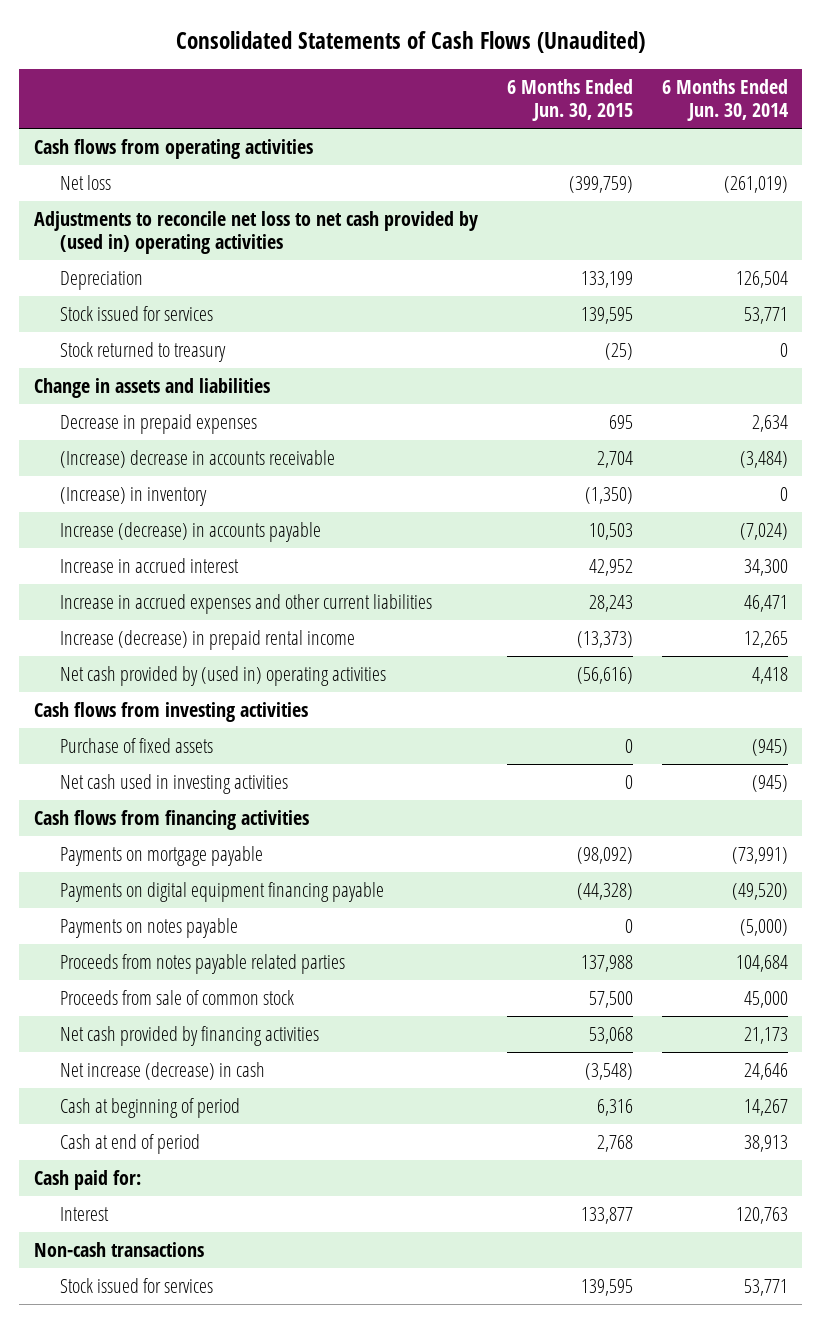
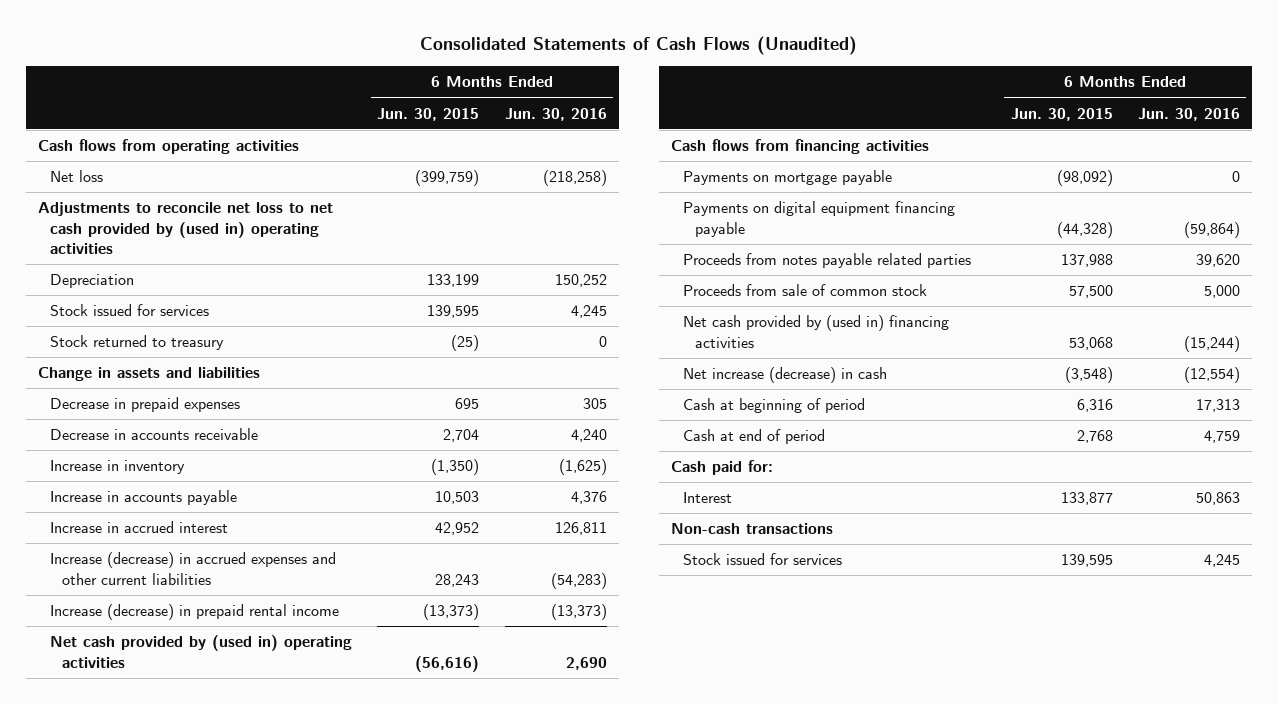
[661,78,788,122] 6 Months Ended Jun. 30, 2014 -> none
none -> [504,107,607,121] Jun. 30, 2016
[59,449,335,468] (Increase) decrease in accounts receivable -> [50,428,259,441] Decrease in accounts receivable
[59,486,207,506] (Increase) in inventory -> [50,460,186,475] Increase in inventory
[59,521,321,542] Increase (decrease) in accounts payable -> [50,490,238,506] Increase in accounts payable
[59,593,432,614] Increase in accrued expenses and other current liabilities -> [50,552,337,585] Increase (decrease) in accrued expenses and other current liabilities
[33,701,308,722] Cash flows from investing activities -> none
[59,737,213,753] Purchase of fixed assets -> none
[59,773,288,794] Net cash used in investing activities -> none
[59,917,238,938] Payments on notes payable -> none
[59,1025,319,1046] Net cash provided by financing activities -> [683,315,950,348] Net cash provided by (used in) financing activities

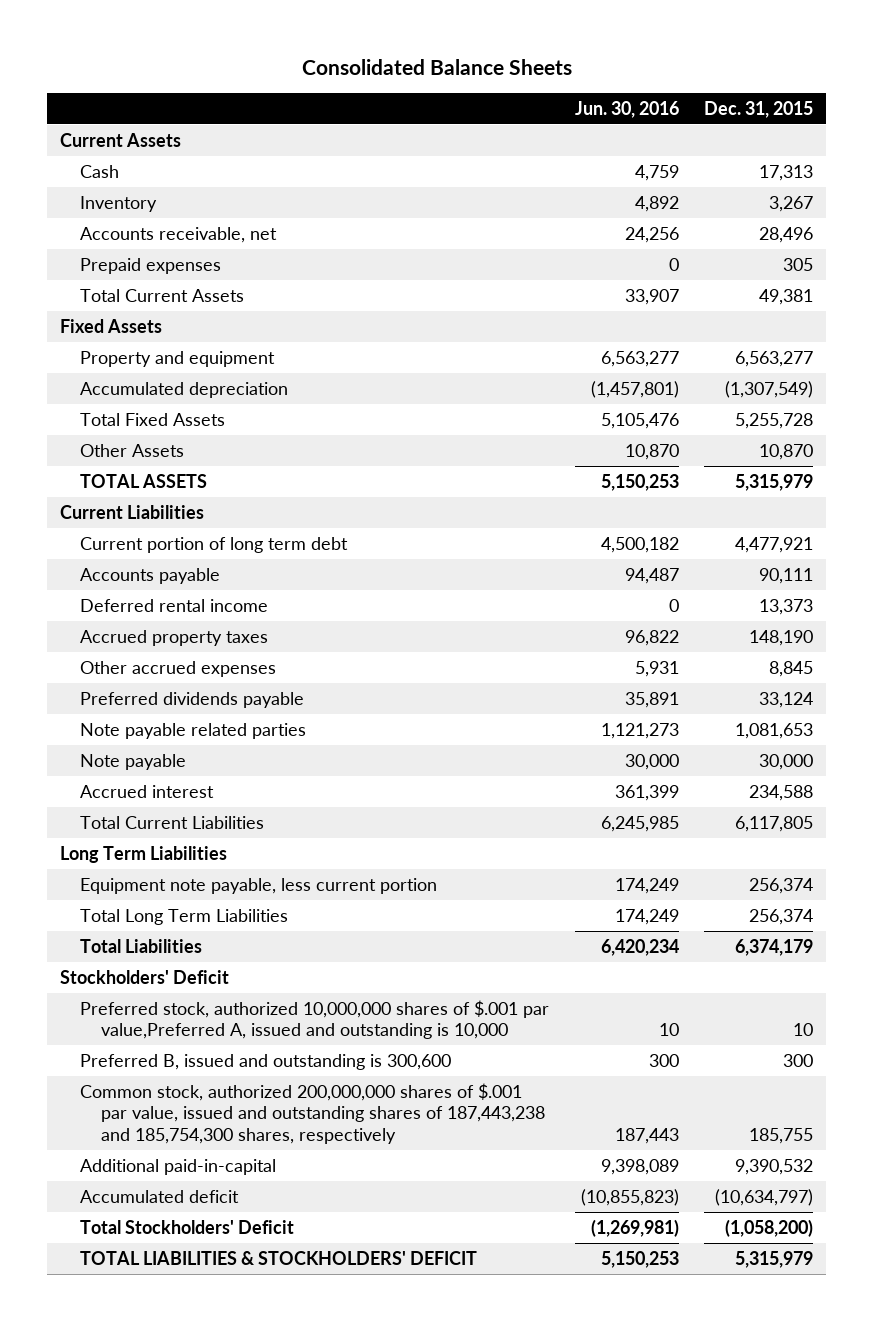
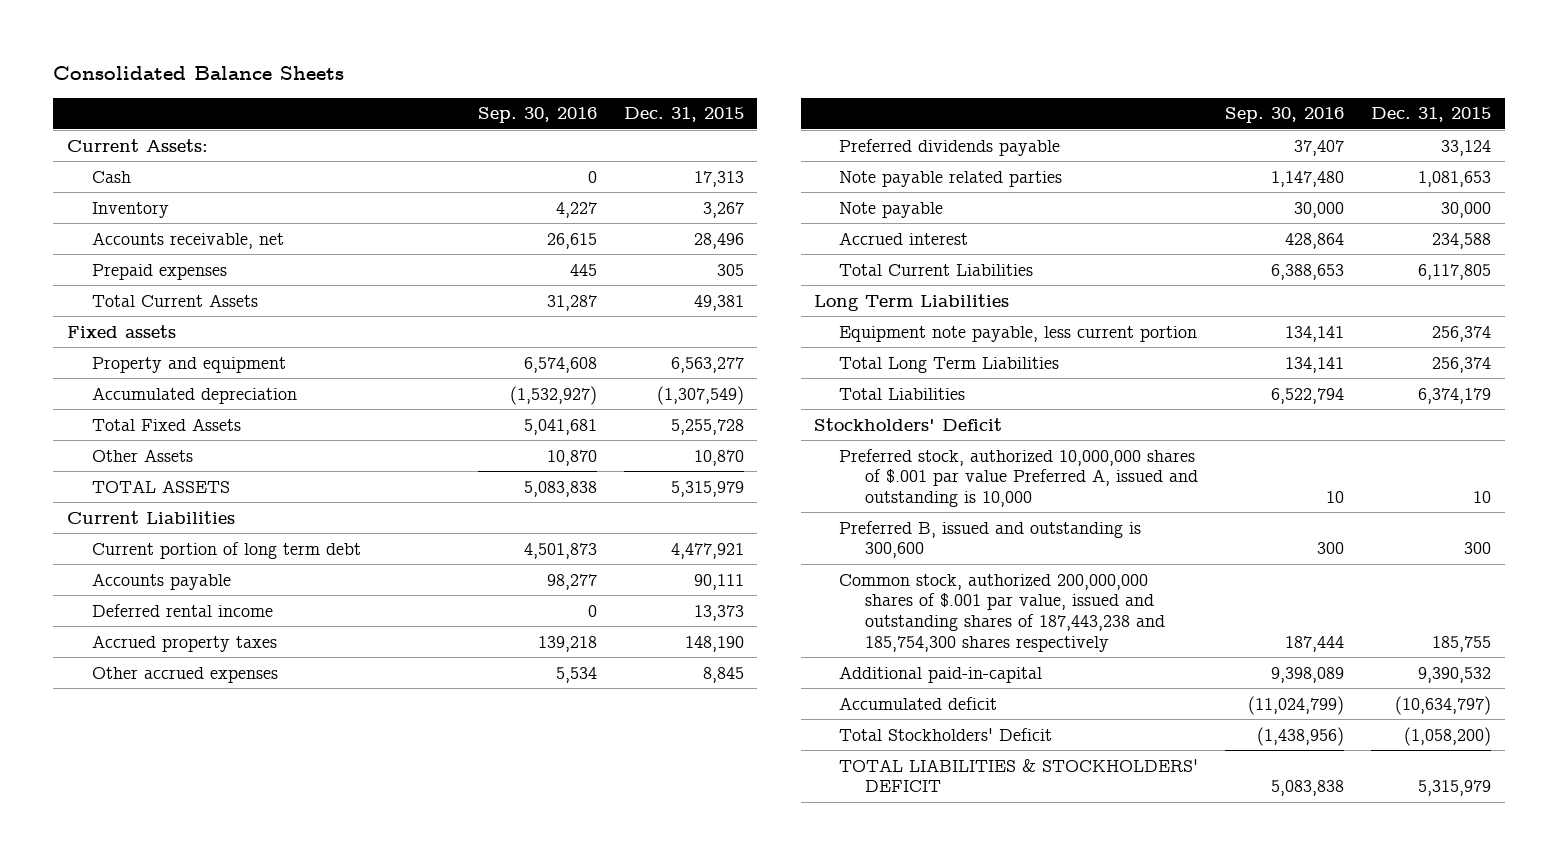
[574,100,679,118] Jun. 30, 2016 -> none
none -> [477,107,597,124] Sep. 30, 2016
[59,132,181,147] Current Assets -> [66,138,208,152] Current Assets:
[59,318,162,333] Fixed Assets -> [66,324,176,338] Fixed assets
[80,999,550,1040] Preferred stock, authorized 10,000,000 shares of $.001 par value,Preferred A, issued and outstanding is 10,000 -> [839,448,1198,507] Preferred stock, authorized 10,000,000 shares of $.001 par value Preferred A, issued and outstanding is 10,000
[80,1082,545,1144] Common stock, authorized 200,000,000 shares of $.001 par value, issued and outstanding shares of 187,443,238 and 185,754,300 shares, respectively -> [839,573,1165,652] Common stock, authorized 200,000,000 shares of $.001 par value, issued and outstanding shares of 187,443,238 and 185,754,300 shares respectively

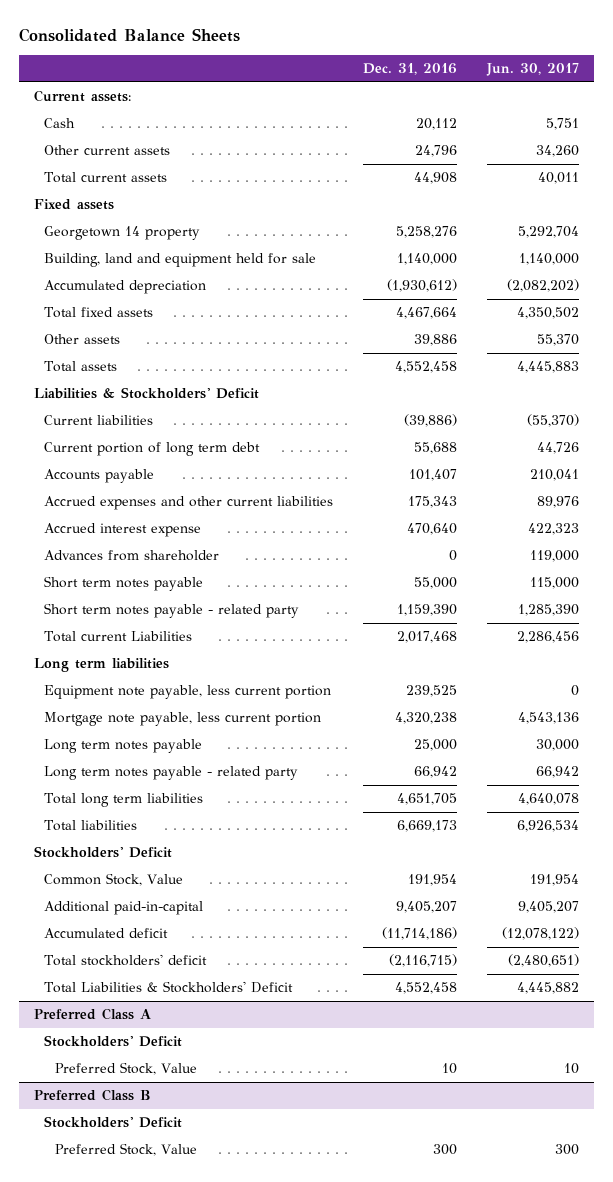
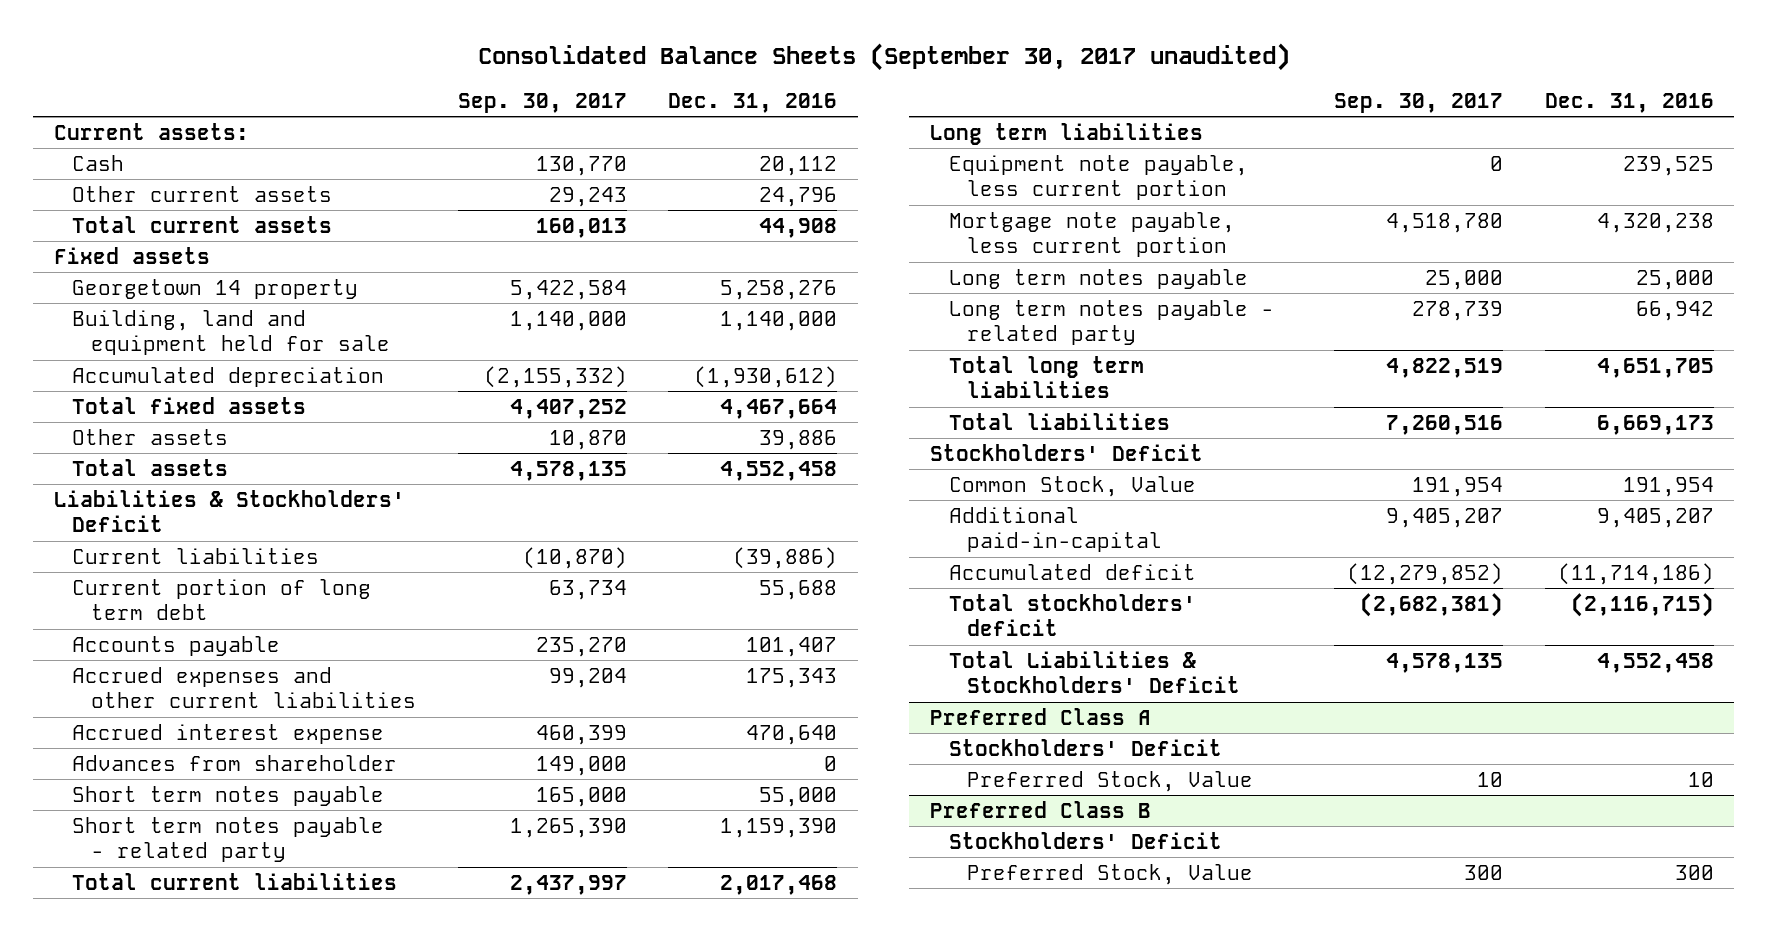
[18,27,240,42] Consolidated Balance Sheets -> [477,43,1290,72] Consolidated Balance Sheets (September 30, 2017 unaudited)
[485,63,579,77] Jun. 30, 2017 -> none
none -> [457,92,627,113] Sep. 30, 2017
[44,631,193,643] Total current Liabilities -> [72,872,398,890] Total current liabilities

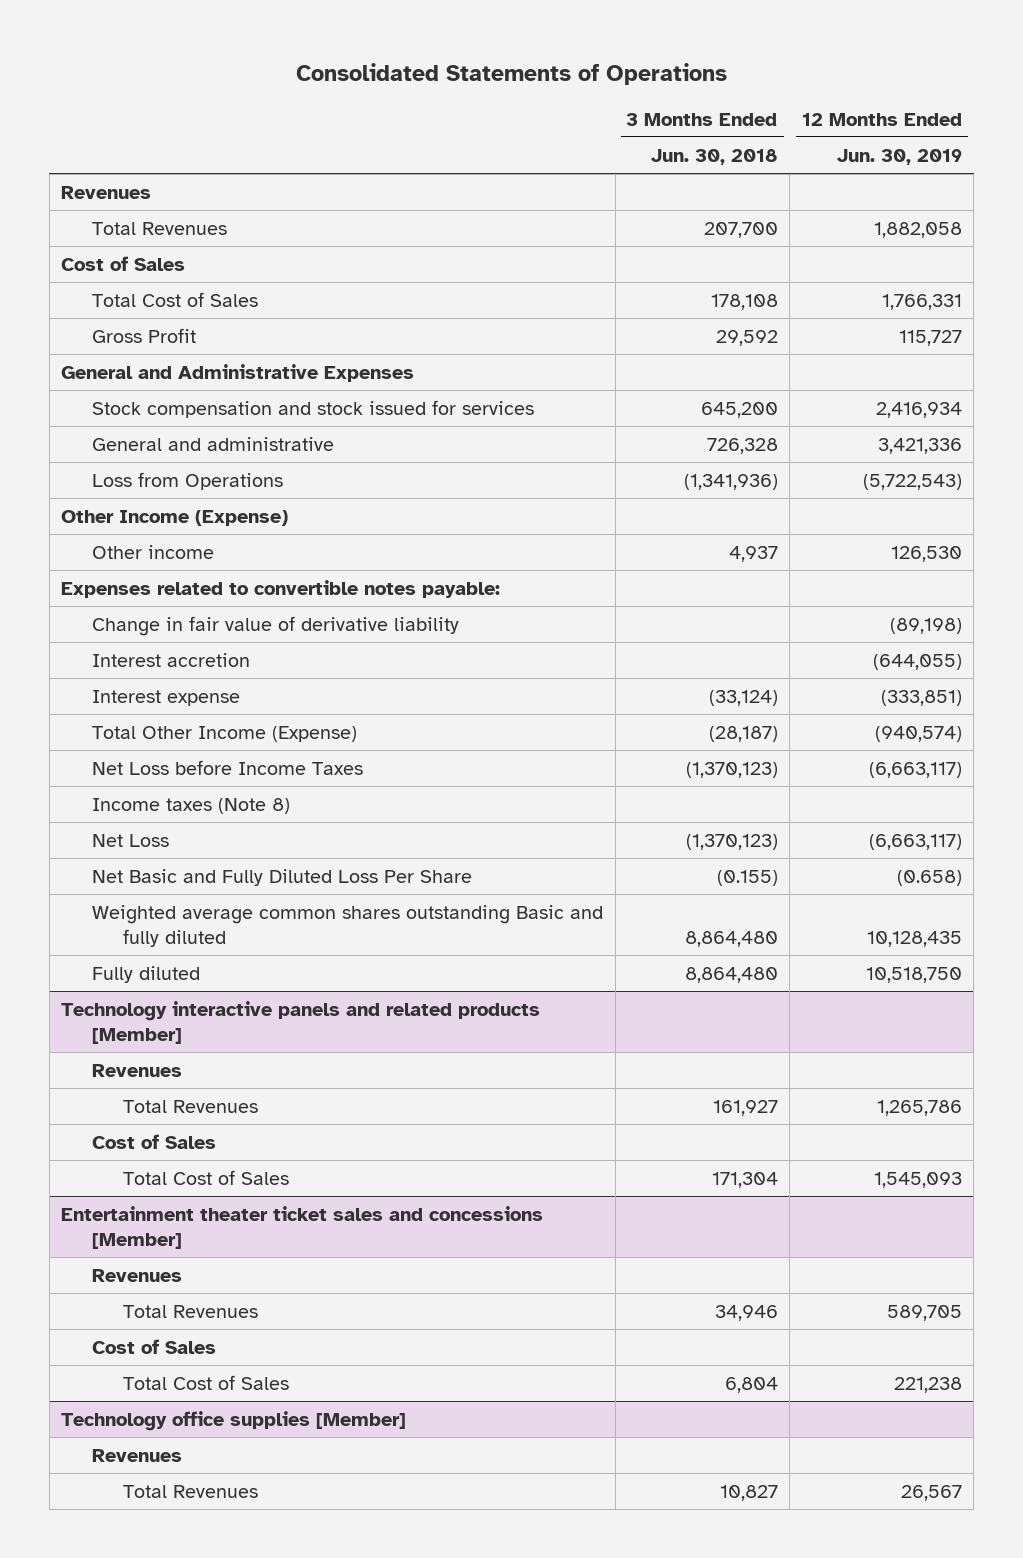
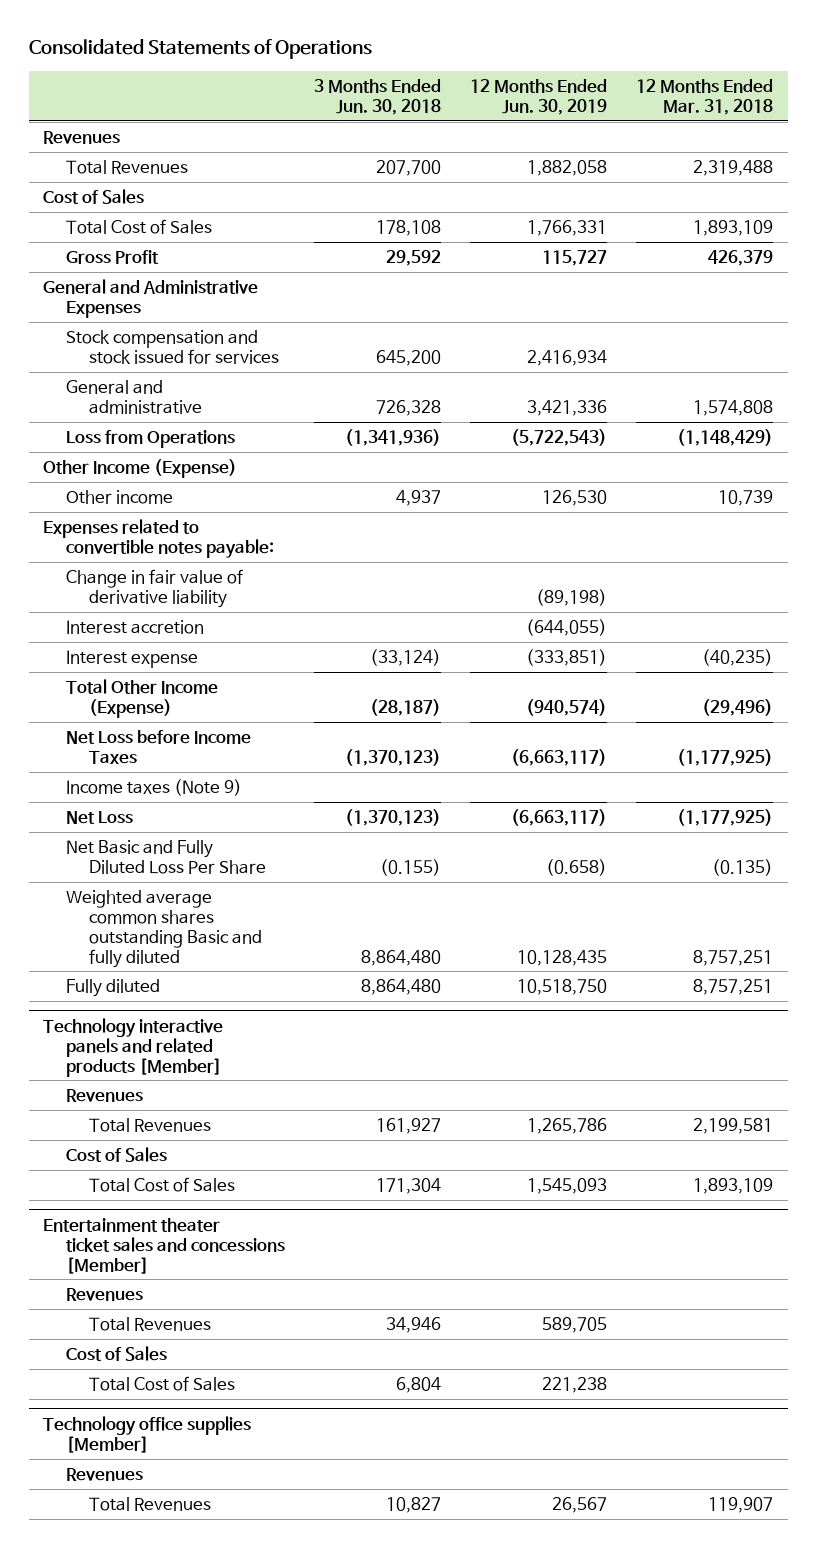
none -> [636,78,774,115] 12 Months Ended Mar. 31, 2018
[92,797,291,814] Income taxes (Note 8) -> [66,778,243,796] Income taxes (Note 9)

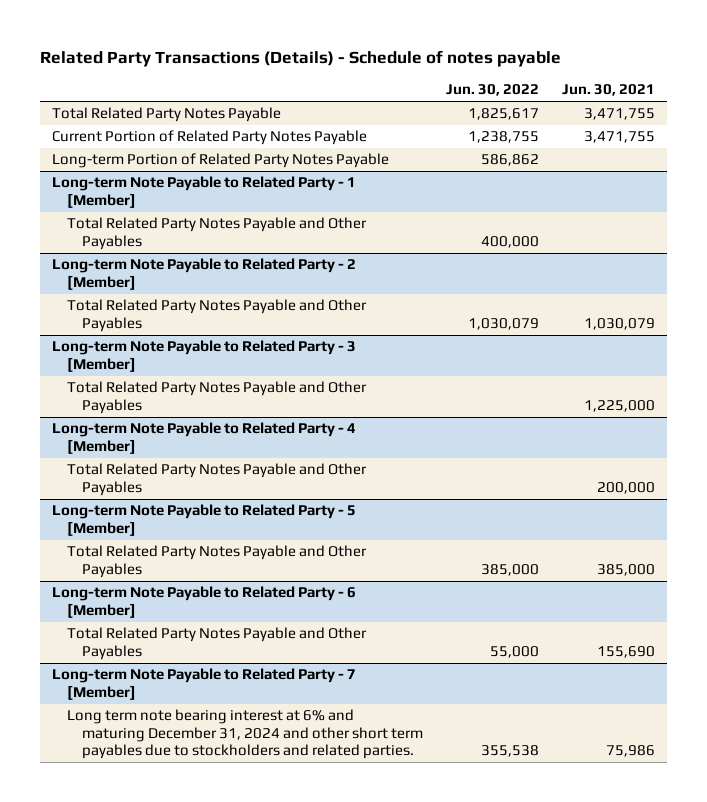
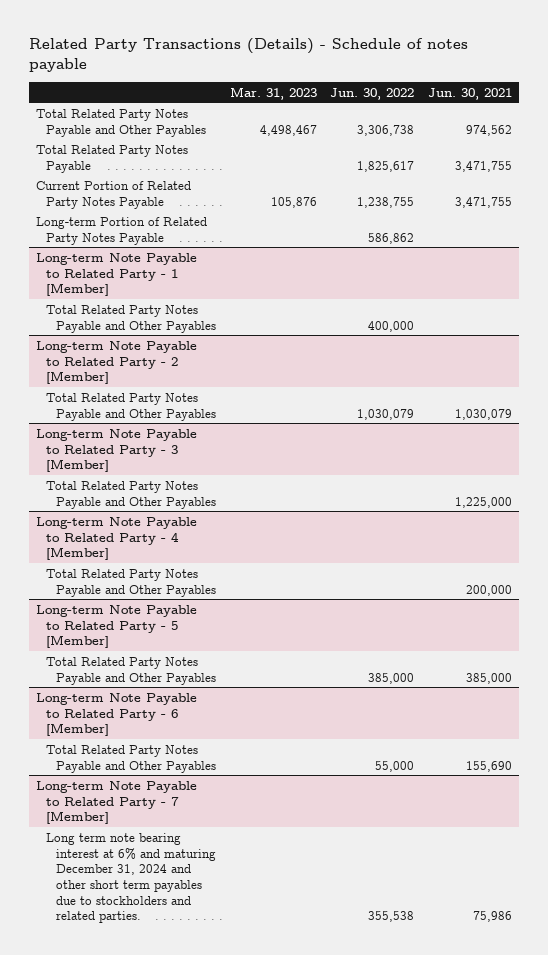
none -> [229,86,317,100] Mar. 31, 2023
none -> [35,108,206,137] Total Related Party Notes Payable and Other Payables

